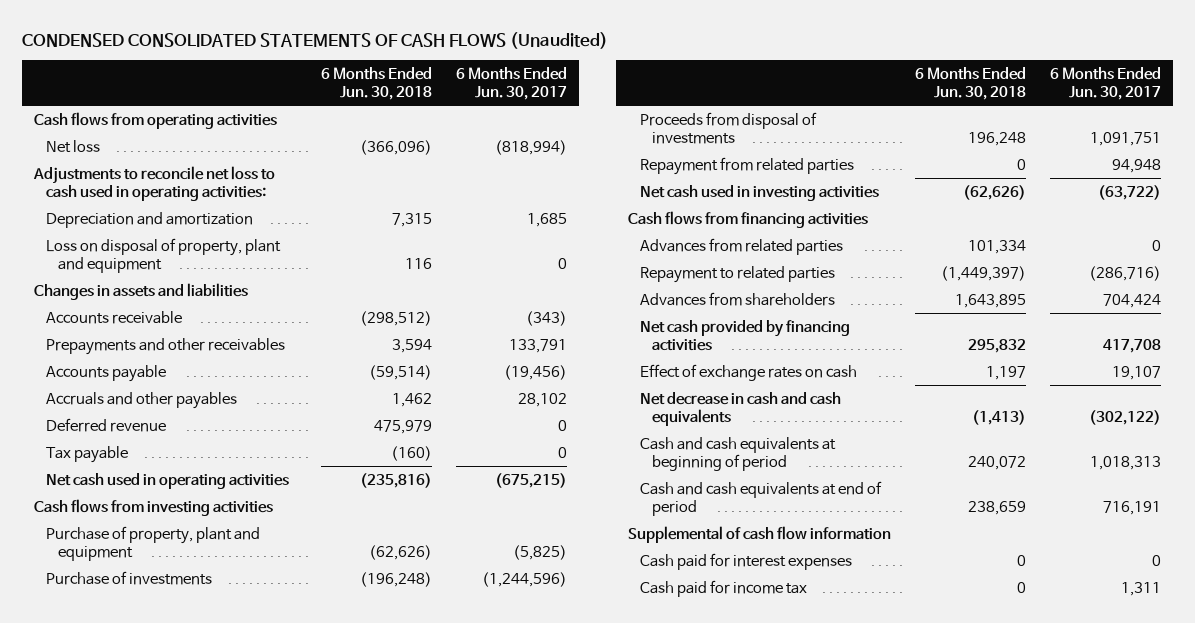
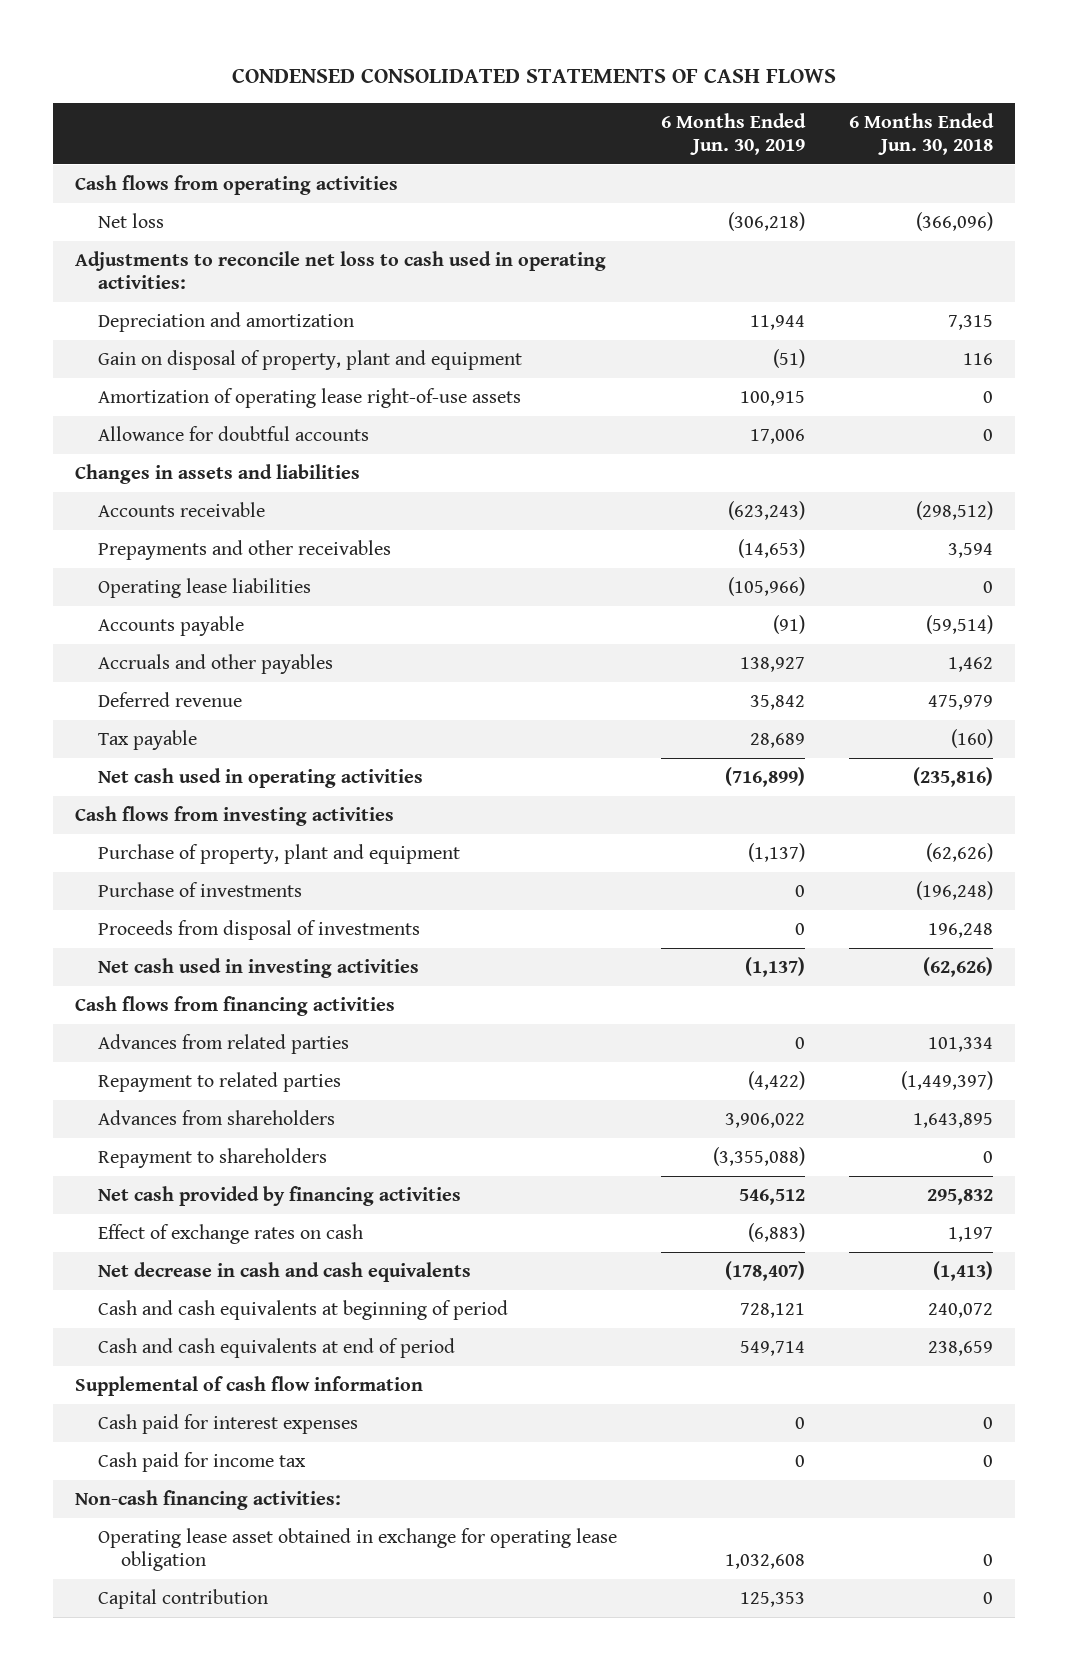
[22,31,609,49] CONDENSED CONSOLIDATED STATEMENTS OF CASH FLOWS (Unaudited) -> [232,68,837,84] CONDENSED CONSOLIDATED STATEMENTS OF CASH FLOWS
[456,67,568,101] 6 Months Ended Jun. 30, 2017 -> none
none -> [660,112,806,155] 6 Months Ended Jun. 30, 2019
[46,237,282,273] Loss on disposal of property, plant and equipment -> [97,349,522,370] Gain on disposal of property, plant and equipment
none -> [97,387,521,408] Amortization of operating lease right-of-use assets
none -> [97,425,369,441] Allowance for doubtful accounts
none -> [97,577,311,598] Operating lease liabilities
[640,156,855,175] Repayment from related parties -> none
none -> [97,1147,327,1168] Repayment to shareholders
none -> [75,1489,342,1510] Non-cash financing activities:
none -> [97,1527,617,1571] Operating lease asset obtained in exchange for operating lease obligation
none -> [97,1588,268,1609] Capital contribution

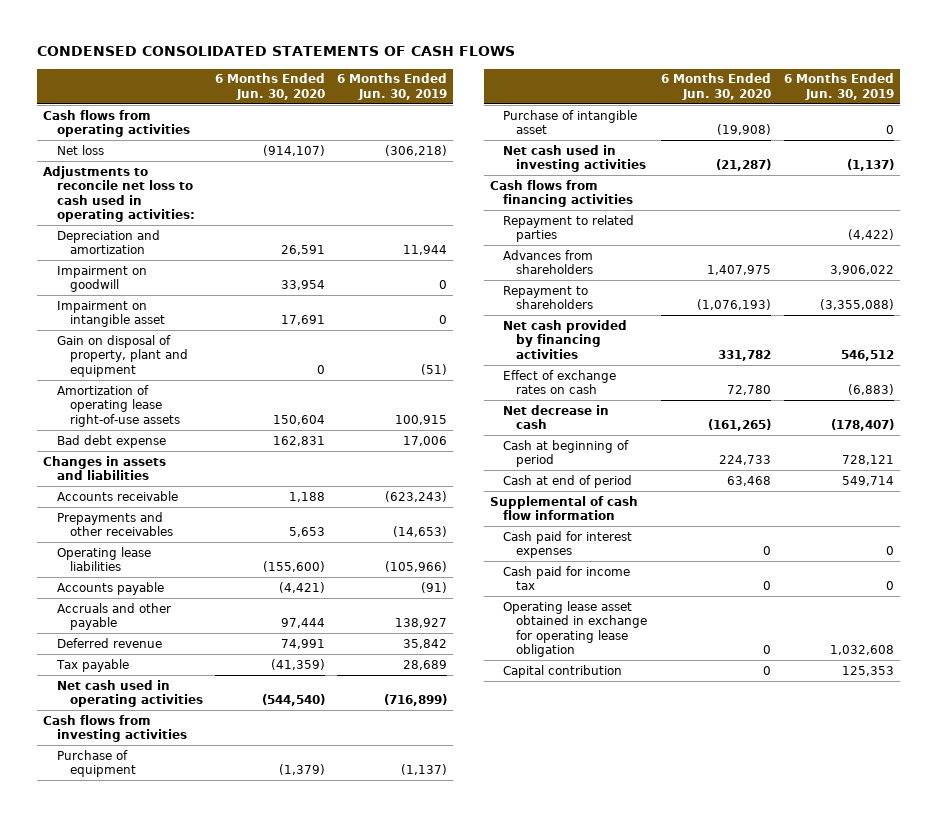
[849,112,995,155] 6 Months Ended Jun. 30, 2018 -> none
none -> [214,73,325,100] 6 Months Ended Jun. 30, 2020
none -> [56,265,147,293] Impairment on goodwill
none -> [56,300,165,328] Impairment on intangible asset
[97,425,369,441] Allowance for doubtful accounts -> [56,434,166,448] Bad debt expense
[97,653,333,674] Accruals and other payables -> [56,602,171,631] Accruals and other payable
[97,881,302,897] Purchase of investments -> none
[97,919,420,940] Proceeds from disposal of investments -> none
[97,843,460,864] Purchase of property, plant and equipment -> [56,749,136,778] Purchase of equipment
none -> [502,109,637,135] Purchase of intangible asset
[97,1033,349,1054] Advances from related parties -> none
[97,1261,471,1282] Net decrease in cash and cash equivalents -> [502,404,609,430] Net decrease in cash
[97,1299,508,1320] Cash and cash equivalents at beginning of period -> [502,439,629,468] Cash at beginning of period
[97,1337,455,1358] Cash and cash equivalents at end of period -> [502,474,632,488] Cash at end of period
[75,1489,342,1510] Non-cash financing activities: -> none

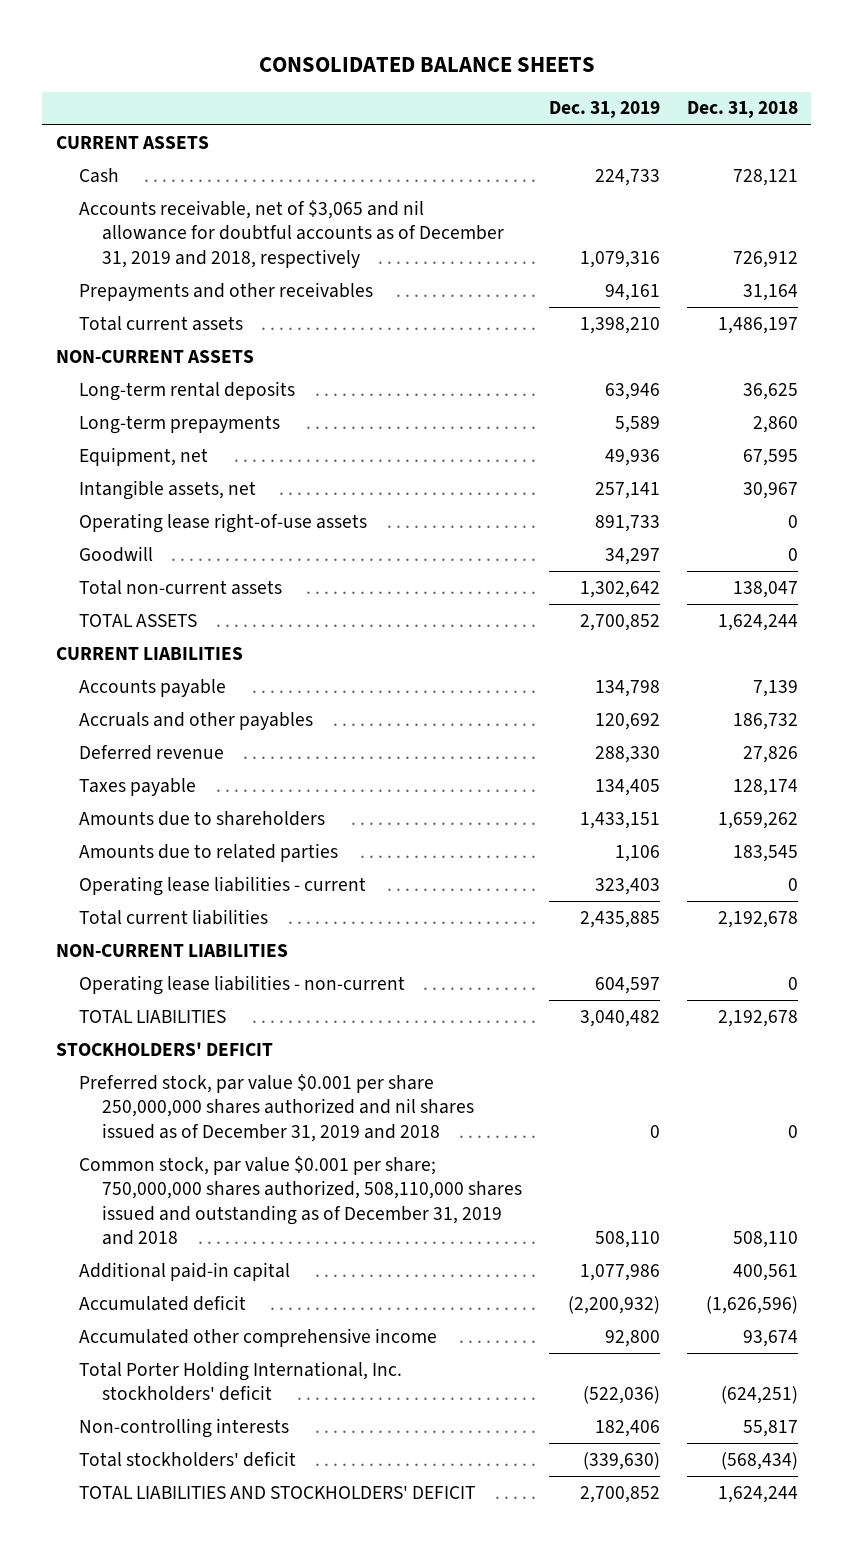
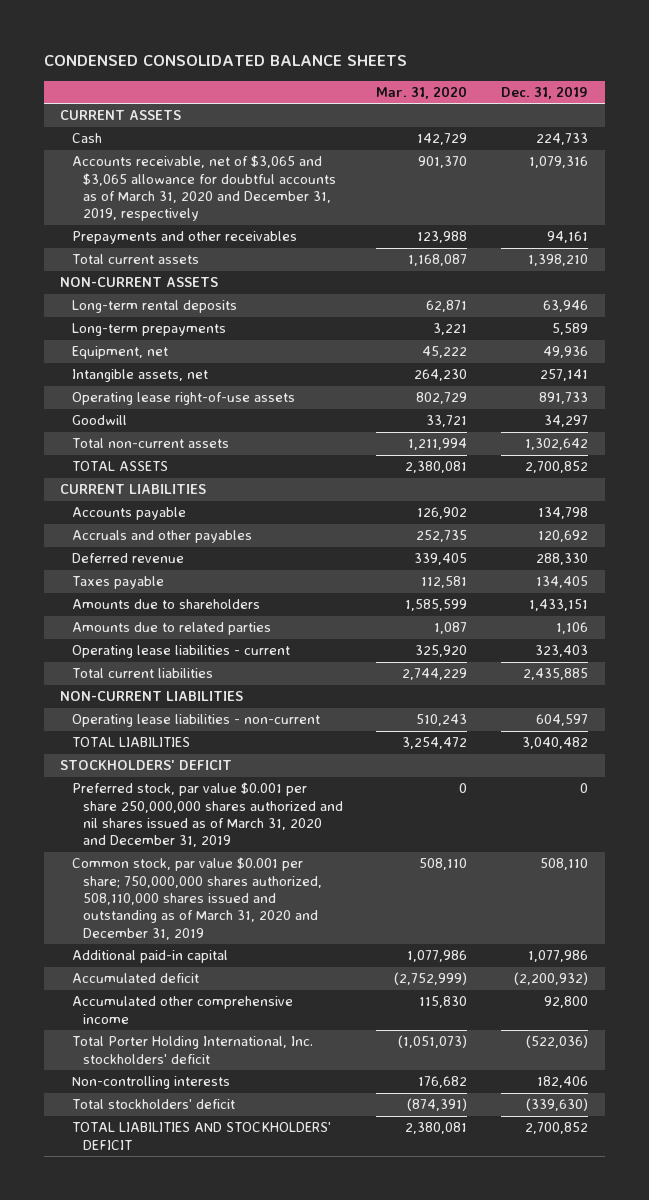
[258,57,595,73] CONSOLIDATED BALANCE SHEETS -> [43,55,407,67] CONDENSED CONSOLIDATED BALANCE SHEETS
[686,101,798,119] Dec. 31, 2018 -> none
none -> [376,85,468,99] Mar. 31, 2020
[78,199,505,268] Accounts receivable, net of $3,065 and nil allowance for doubtful accounts as of December 31, 2019 and 2018, respectively -> [71,155,336,222] Accounts receivable, net of $3,065 and $3,065 allowance for doubtful accounts as of March 31, 2020 and December 31, 2019, respectively
[78,1073,475,1142] Preferred stock, par value $0.001 per share 250,000,000 shares authorized and nil shares issued as of December 31, 2019 and 2018 -> [71,782,343,848] Preferred stock, par value $0.001 per share 250,000,000 shares authorized and nil shares issued as of March 31, 2020 and December 31, 2019
[78,1155,523,1245] Common stock, par value $0.001 per share; 750,000,000 shares authorized, 508,110,000 shares issued and outstanding as of December 31, 2019 and 2018 -> [71,857,322,940] Common stock, par value $0.001 per share; 750,000,000 shares authorized, 508,110,000 shares issued and outstanding as of March 31, 2020 and December 31, 2019

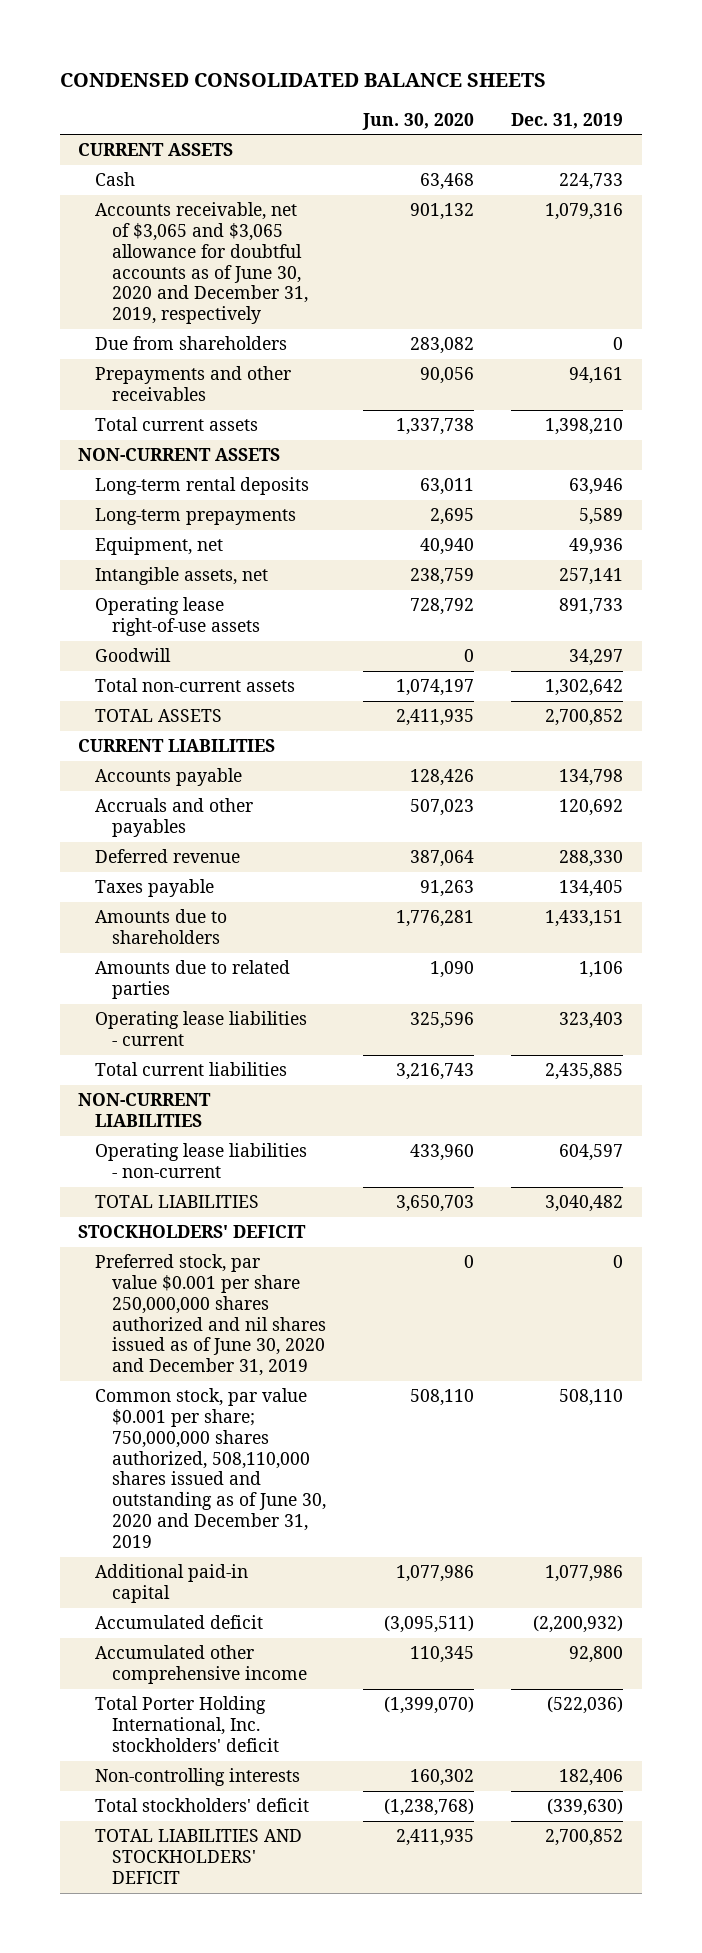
[376,85,468,99] Mar. 31, 2020 -> none
none -> [362,112,475,130] Jun. 30, 2020
[71,155,336,222] Accounts receivable, net of $3,065 and $3,065 allowance for doubtful accounts as of March 31, 2020 and December 31, 2019, respectively -> [95,202,308,325] Accounts receivable, net of $3,065 and $3,065 allowance for doubtful accounts as of June 30, 2020 and December 31, 2019, respectively
none -> [95,336,288,351] Due from shareholders
[71,782,343,848] Preferred stock, par value $0.001 per share 250,000,000 shares authorized and nil shares issued as of March 31, 2020 and December 31, 2019 -> [95,1254,326,1377] Preferred stock, par value $0.001 per share 250,000,000 shares authorized and nil shares issued as of June 30, 2020 and December 31, 2019
[71,857,322,940] Common stock, par value $0.001 per share; 750,000,000 shares authorized, 508,110,000 shares issued and outstanding as of March 31, 2020 and December 31, 2019 -> [95,1388,326,1548] Common stock, par value $0.001 per share; 750,000,000 shares authorized, 508,110,000 shares issued and outstanding as of June 30, 2020 and December 31, 2019

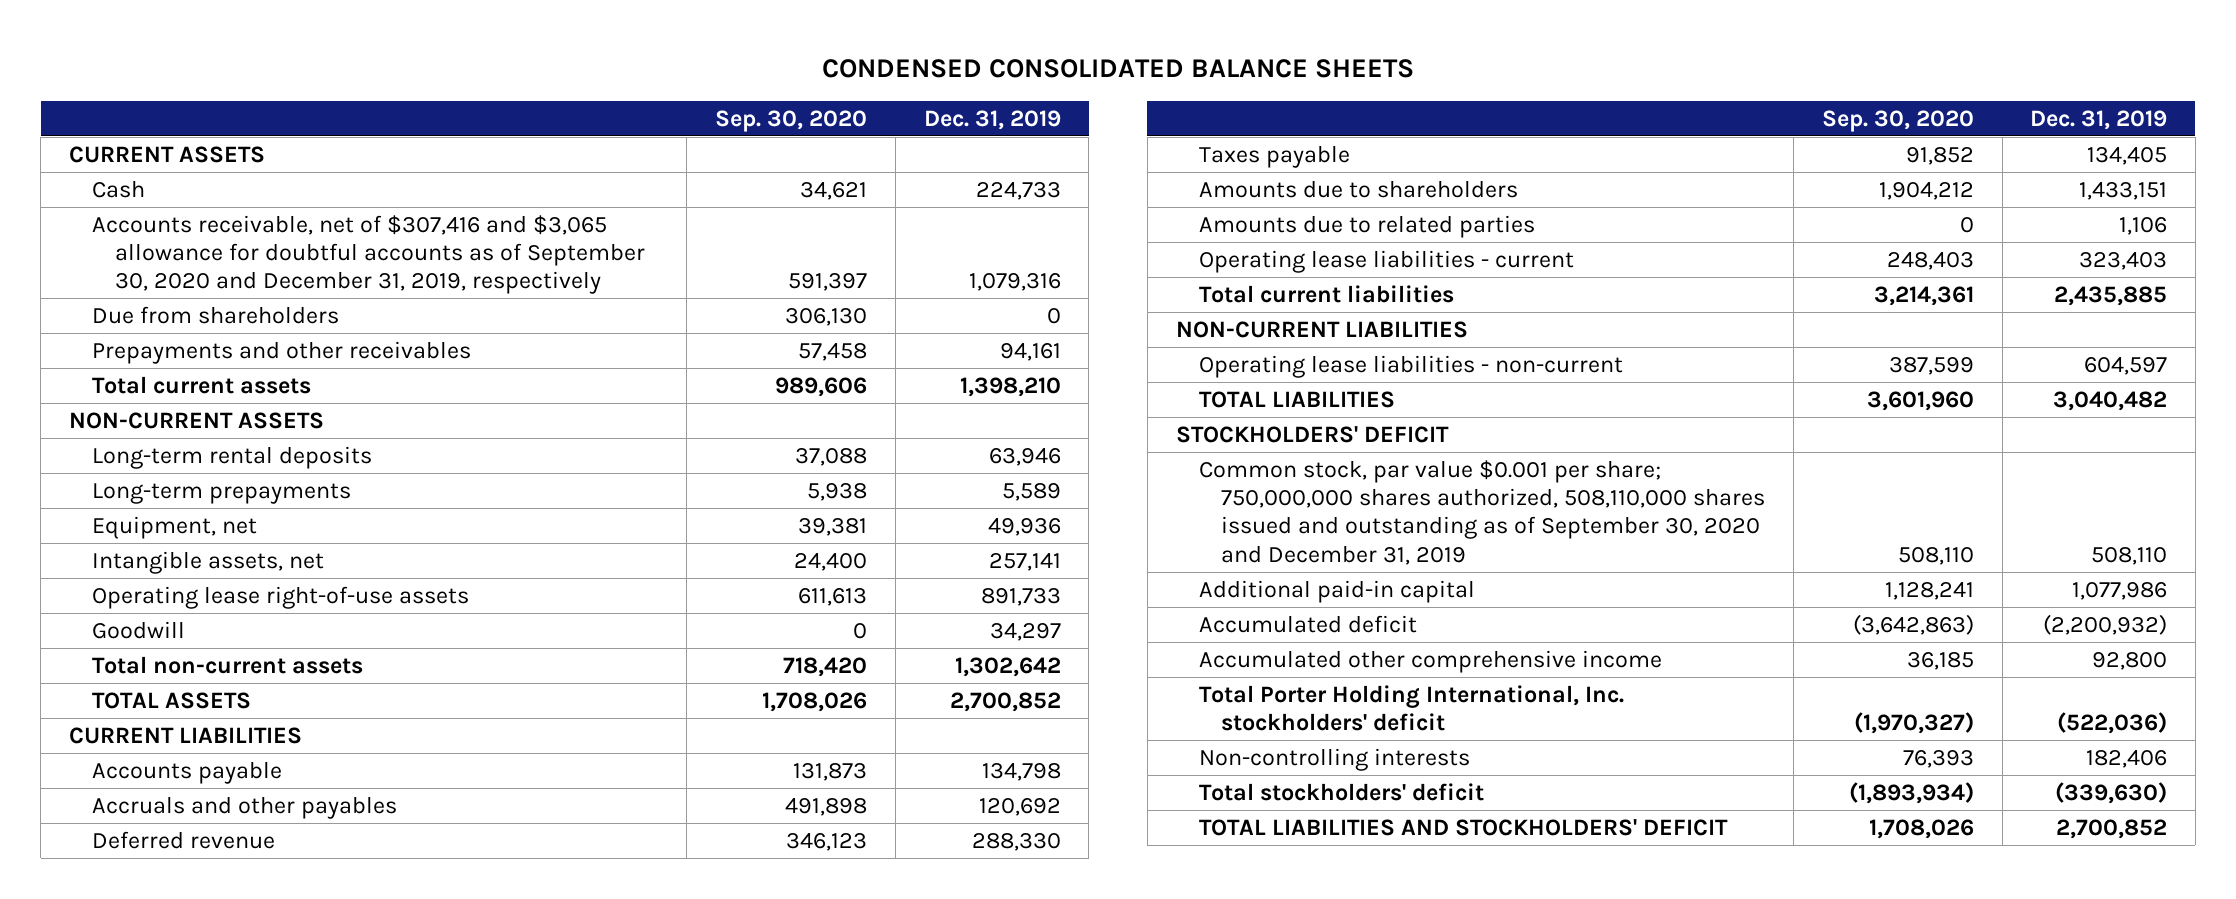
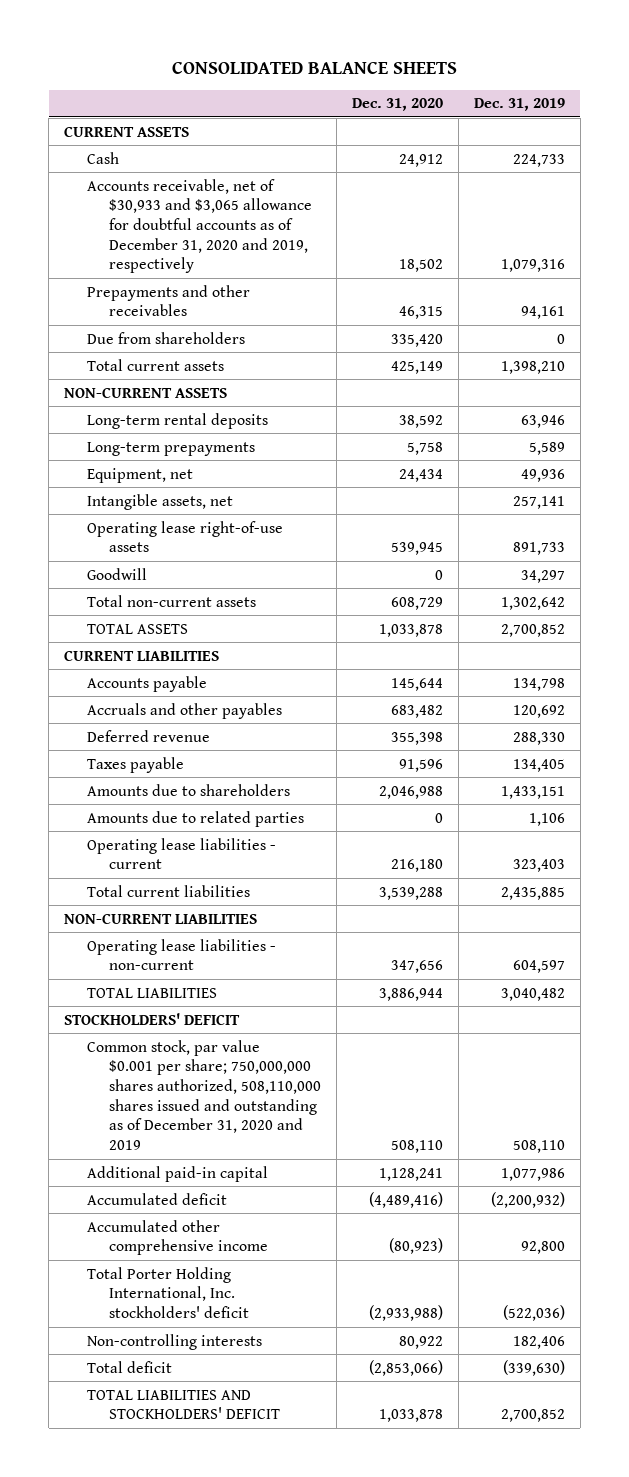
[822,59,1415,79] CONDENSED CONSOLIDATED BALANCE SHEETS -> [171,60,457,74] CONSOLIDATED BALANCE SHEETS
[715,109,868,132] Sep. 30, 2020 -> none
none -> [351,98,443,112] Dec. 31, 2020
[91,214,645,295] Accounts receivable, net of $307,416 and $3,065 allowance for doubtful accounts as of September 30, 2020 and December 31, 2019, respectively -> [86,178,312,274] Accounts receivable, net of $30,933 and $3,065 allowance for doubtful accounts as of December 31, 2020 and 2019, respectively
[91,305,339,324] Due from shareholders -> [86,331,245,344] Due from shareholders
[1198,459,1766,565] Common stock, par value $0.001 per share; 750,000,000 shares authorized, 508,110,000 shares issued and outstanding as of September 30, 2020 and December 31, 2019 -> [86,1039,321,1151] Common stock, par value $0.001 per share; 750,000,000 shares authorized, 508,110,000 shares issued and outstanding as of December 31, 2020 and 2019
[1198,782,1484,801] Total stockholders' deficit -> [86,1360,172,1373] Total deficit

